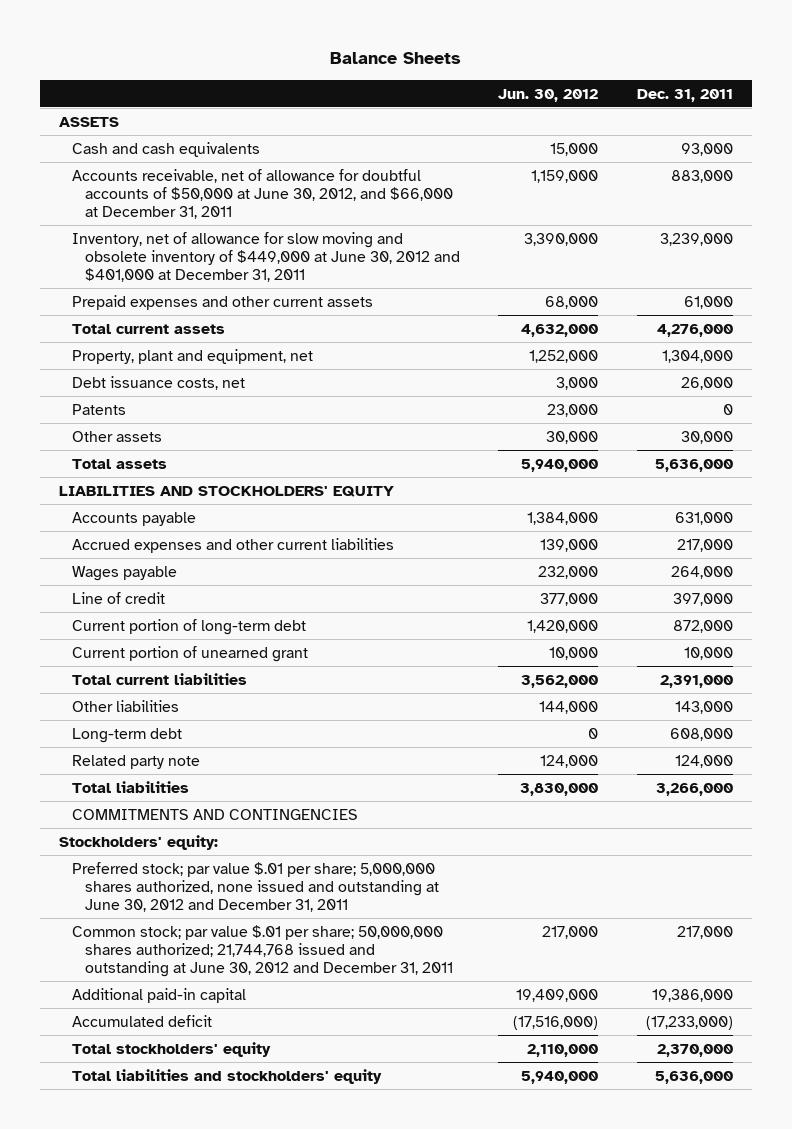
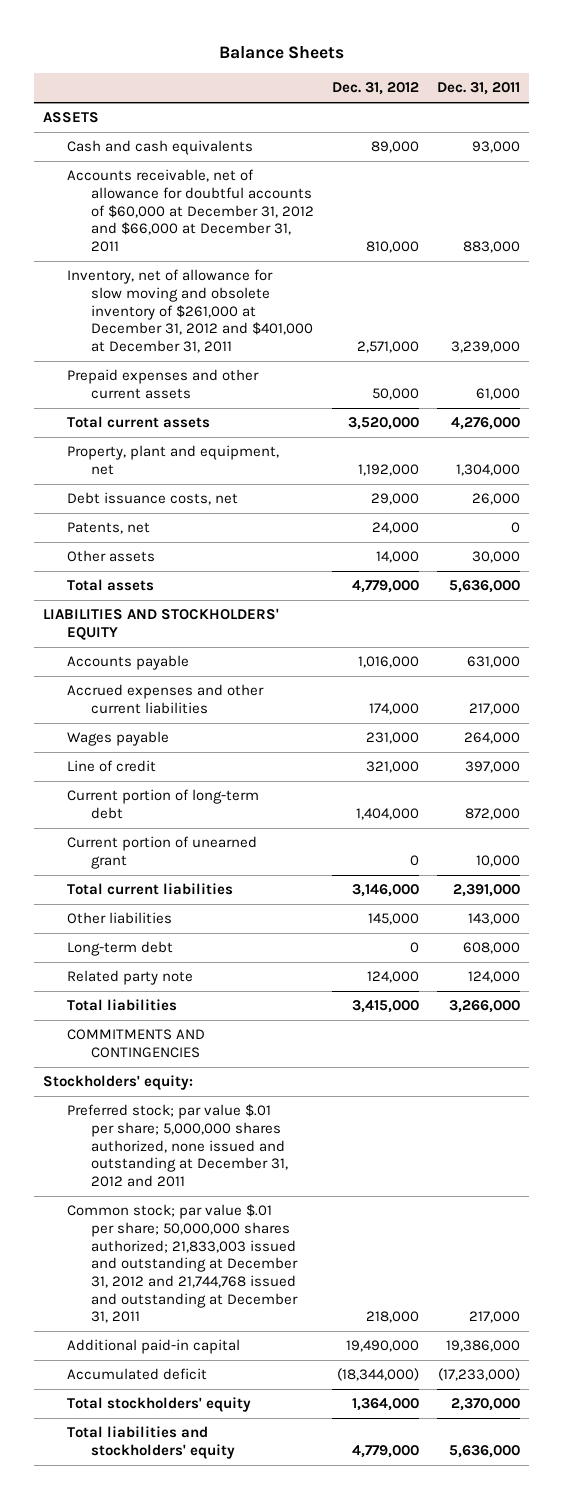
[498,88,599,102] Jun. 30, 2012 -> none
none -> [332,82,420,96] Dec. 31, 2012
[72,168,454,220] Accounts receivable, net of allowance for doubtful accounts of $50,000 at June 30, 2012, and $66,000 at December 31, 2011 -> [67,169,315,253] Accounts receivable, net of allowance for doubtful accounts of $60,000 at December 31, 2012 and $66,000 at December 31, 2011
[72,231,461,283] Inventory, net of allowance for slow moving and obsolete inventory of $449,000 at June 30, 2012 and $401,000 at December 31, 2011 -> [67,269,314,354] Inventory, net of allowance for slow moving and obsolete inventory of $261,000 at December 31, 2012 and $401,000 at December 31, 2011
[72,403,127,415] Patents -> [67,522,151,535] Patents, net
[72,861,440,913] Preferred stock; par value $.01 per share; 5,000,000 shares authorized, none issued and outstanding at June 30, 2012 and December 31, 2011 -> [67,1104,289,1188] Preferred stock; par value $.01 per share; 5,000,000 shares authorized, none issued and outstanding at December 31, 2012 and 2011
[72,924,454,978] Common stock; par value $.01 per share; 50,000,000 shares authorized; 21,744,768 issued and outstanding at June 30, 2012 and December 31, 2011 -> [67,1204,299,1324] Common stock; par value $.01 per share; 50,000,000 shares authorized; 21,833,003 issued and outstanding at December 31, 2012 and 21,744,768 issued and outstanding at December 31, 2011

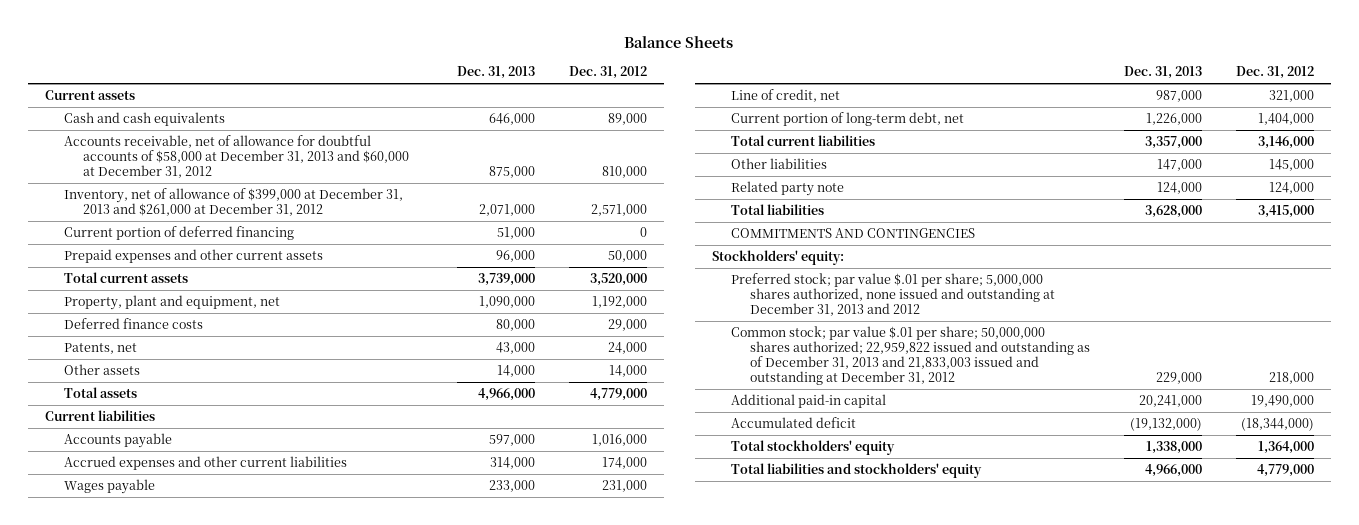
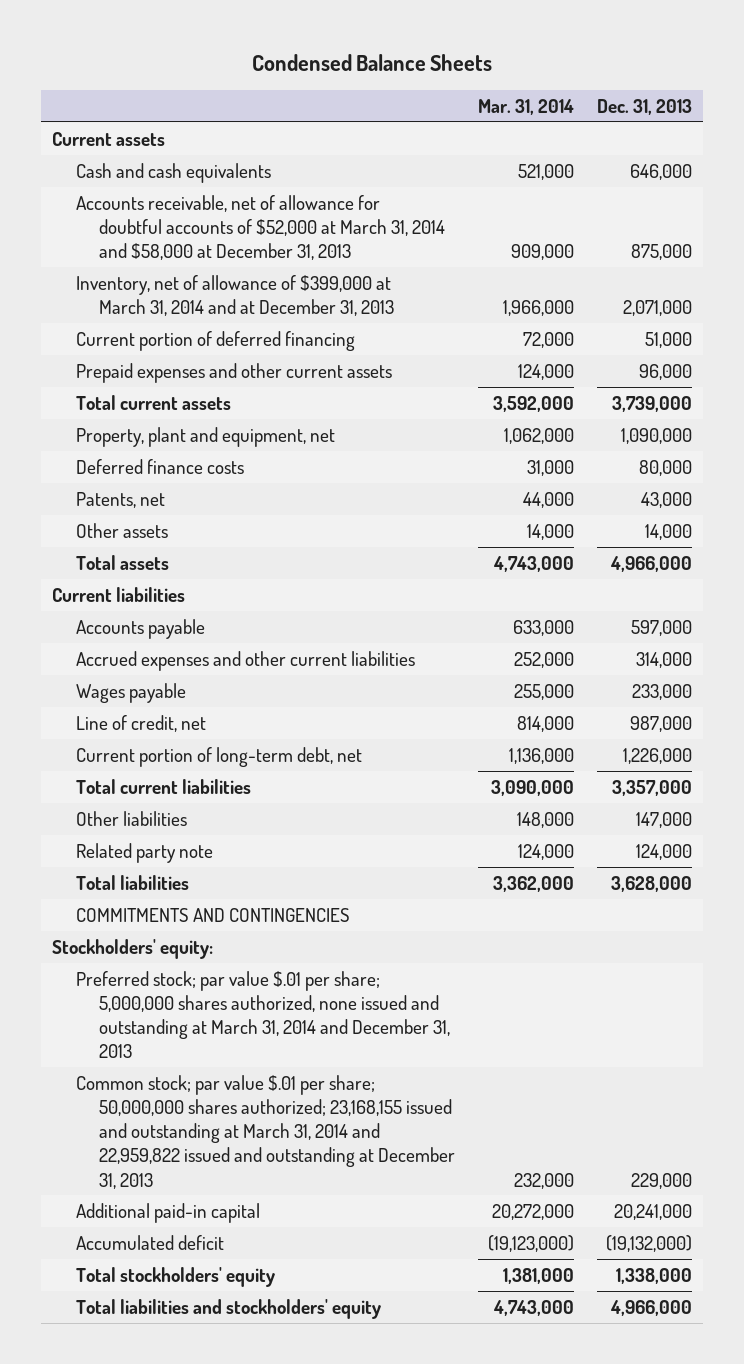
[624,35,734,48] Balance Sheets -> [252,53,493,71] Condensed Balance Sheets
[568,66,647,80] Dec. 31, 2012 -> none
none -> [477,98,574,115] Mar. 31, 2014
[64,135,410,179] Accounts receivable, net of allowance for doubtful accounts of $58,000 at December 31, 2013 and $60,000 at December 31, 2012 -> [75,194,446,261] Accounts receivable, net of allowance for doubtful accounts of $52,000 at March 31, 2014 and $58,000 at December 31, 2013
[64,188,404,217] Inventory, net of allowance of $399,000 at December 31, 2013 and $261,000 at December 31, 2012 -> [75,274,395,317] Inventory, net of allowance of $399,000 at March 31, 2014 and at December 31, 2013
[731,273,1056,317] Preferred stock; par value $.01 per share; 5,000,000 shares authorized, none issued and outstanding at December 31, 2013 and 2012 -> [75,970,451,1059] Preferred stock; par value $.01 per share; 5,000,000 shares authorized, none issued and outstanding at March 31, 2014 and December 31, 2013
[731,326,1091,386] Common stock; par value $.01 per share; 50,000,000 shares authorized; 22,959,822 issued and outstanding as of December 31, 2013 and 21,833,003 issued and outstanding at December 31, 2012 -> [75,1074,456,1189] Common stock; par value $.01 per share; 50,000,000 shares authorized; 23,168,155 issued and outstanding at March 31, 2014 and 22,959,822 issued and outstanding at December 31, 2013

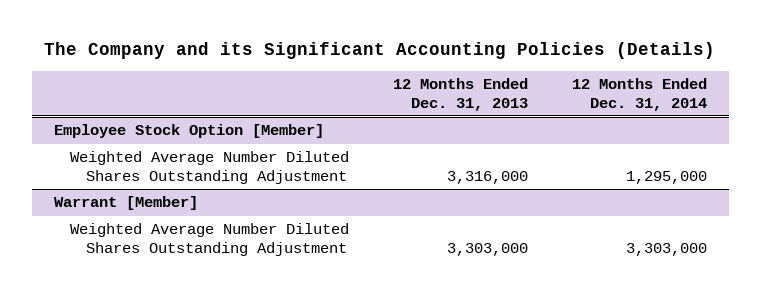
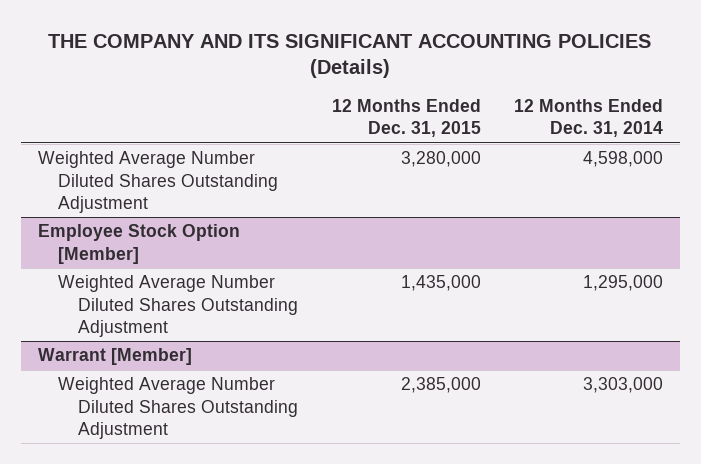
[44,42,716,60] The Company and its Significant Accounting Policies (Details) -> [48,33,652,79] THE COMPANY AND ITS SIGNIFICANT ACCOUNTING POLICIES (Details)
[392,78,528,111] 12 Months Ended Dec. 31, 2013 -> none
none -> [331,99,481,138] 12 Months Ended Dec. 31, 2015
none -> [37,151,278,213] Weighted Average Number Diluted Shares Outstanding Adjustment

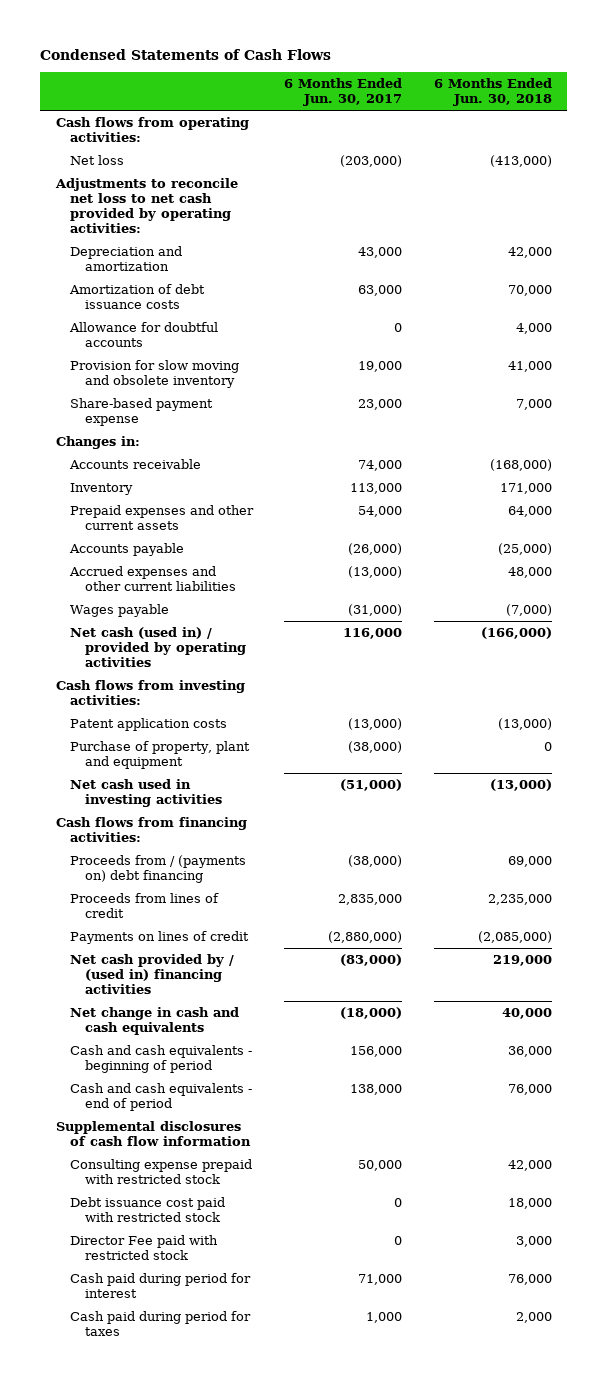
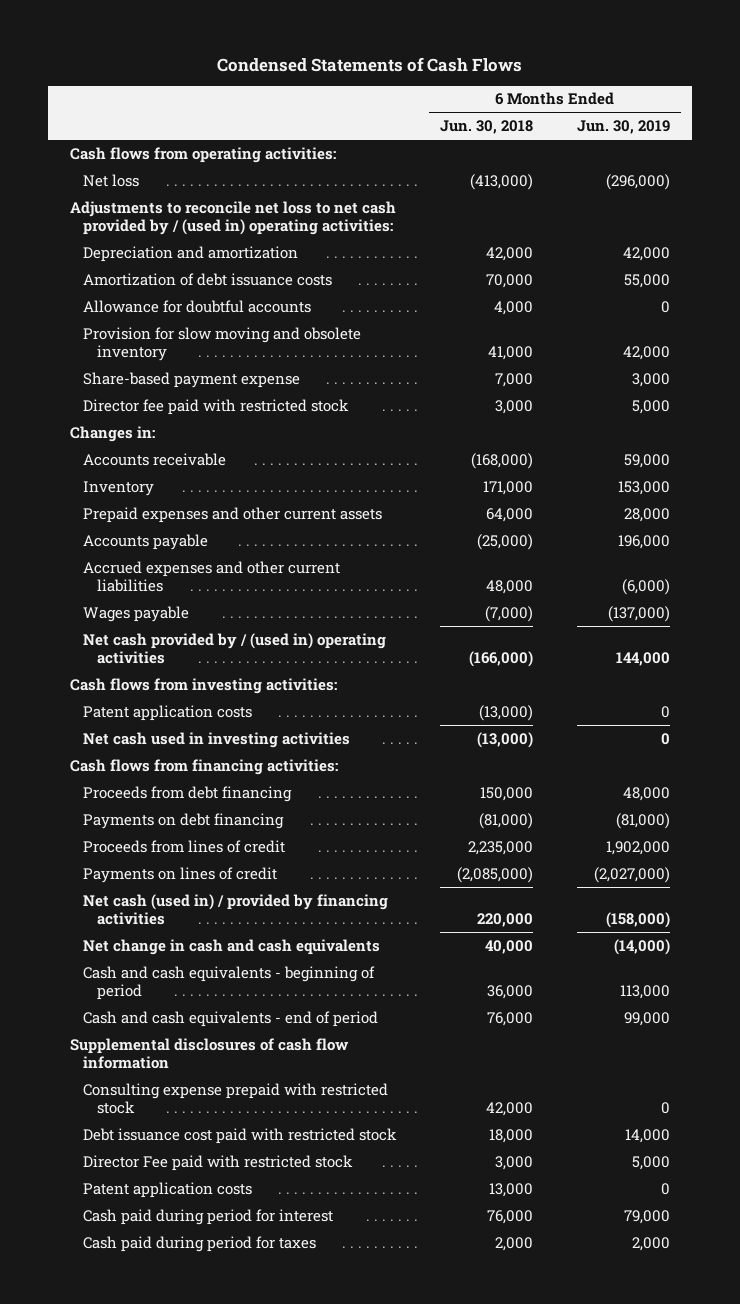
[284,77,403,106] 6 Months Ended Jun. 30, 2017 -> none
none -> [577,120,671,135] Jun. 30, 2019
[54,178,238,234] Adjustments to reconcile net loss to net cash provided by operating activities: -> [69,200,396,236] Adjustments to reconcile net loss to net cash provided by / (used in) operating activities:
none -> [83,398,350,415] Director fee paid with restricted stock
[70,627,246,668] Net cash (used in) / provided by operating activities -> [83,632,387,665] Net cash provided by / (used in) operating activities
[70,741,251,770] Purchase of property, plant and equipment -> none
[70,855,247,884] Proceeds from / (payments on) debt financing -> [83,785,293,802] Proceeds from debt financing
[507,856,552,868] 69,000 -> [480,786,534,801] 150,000
none -> [83,812,285,829] Payments on debt financing
[70,954,235,995] Net cash provided by / (used in) financing activities -> [83,893,389,926] Net cash (used in) / provided by financing activities
[492,955,552,967] 219,000 -> [477,913,534,928] 220,000
none -> [83,1181,253,1198] Patent application costs

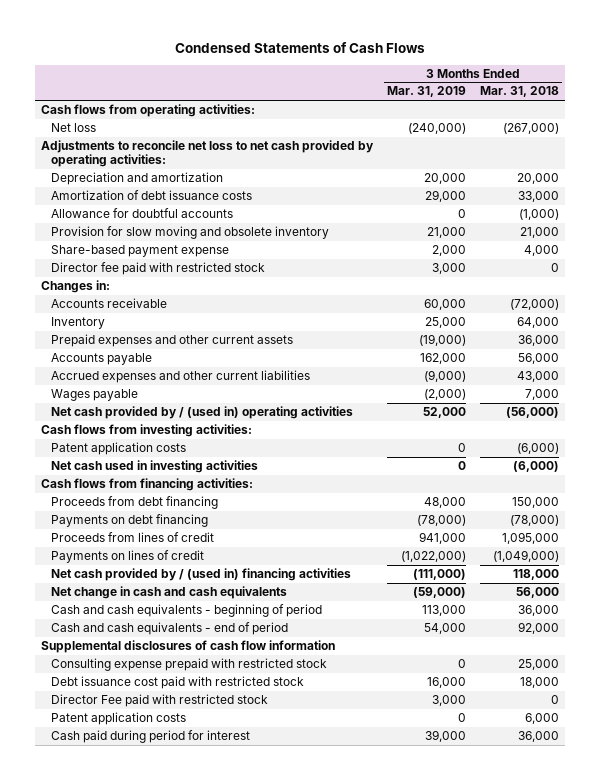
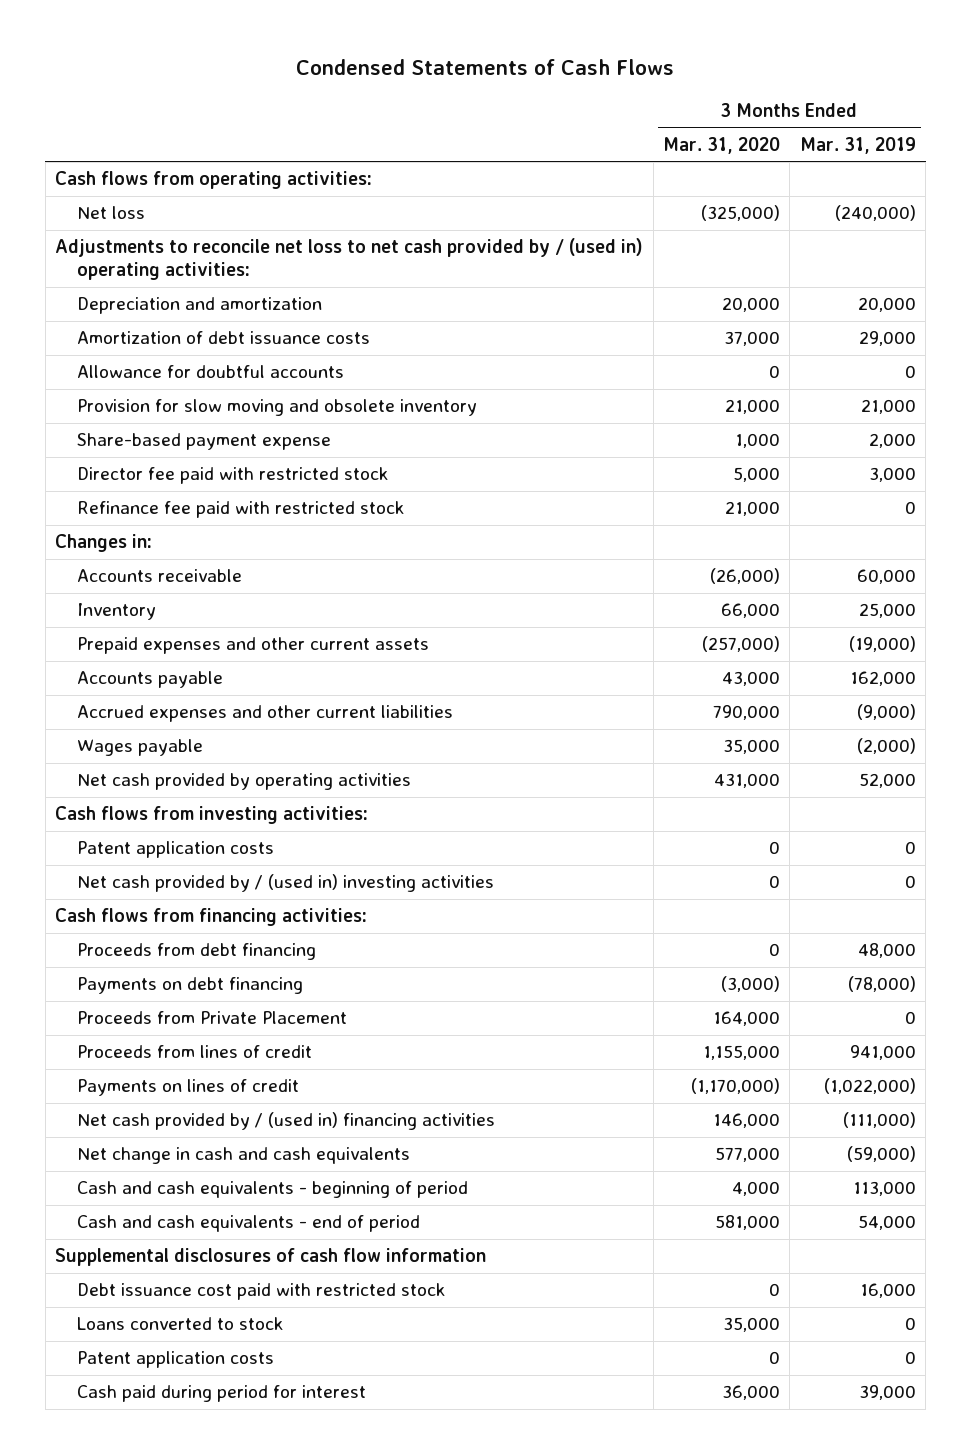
[479,86,559,98] Mar. 31, 2018 -> none
none -> [662,136,780,154] Mar. 31, 2020
[41,140,375,168] Adjustments to reconcile net loss to net cash provided by operating activities: -> [55,238,644,281] Adjustments to reconcile net loss to net cash provided by / (used in) operating activities:
none -> [76,501,405,519] Refinance fee paid with restricted stock
[51,406,354,420] Net cash provided by / (used in) operating activities -> [76,773,411,791] Net cash provided by operating activities
[51,460,259,474] Net cash used in investing activities -> [76,874,494,893] Net cash provided by / (used in) investing activities
none -> [76,1011,347,1025] Proceeds from Private Placement
[51,658,328,672] Consulting expense prepaid with restricted stock -> none
[51,694,269,708] Director Fee paid with restricted stock -> none
none -> [76,1317,284,1331] Loans converted to stock

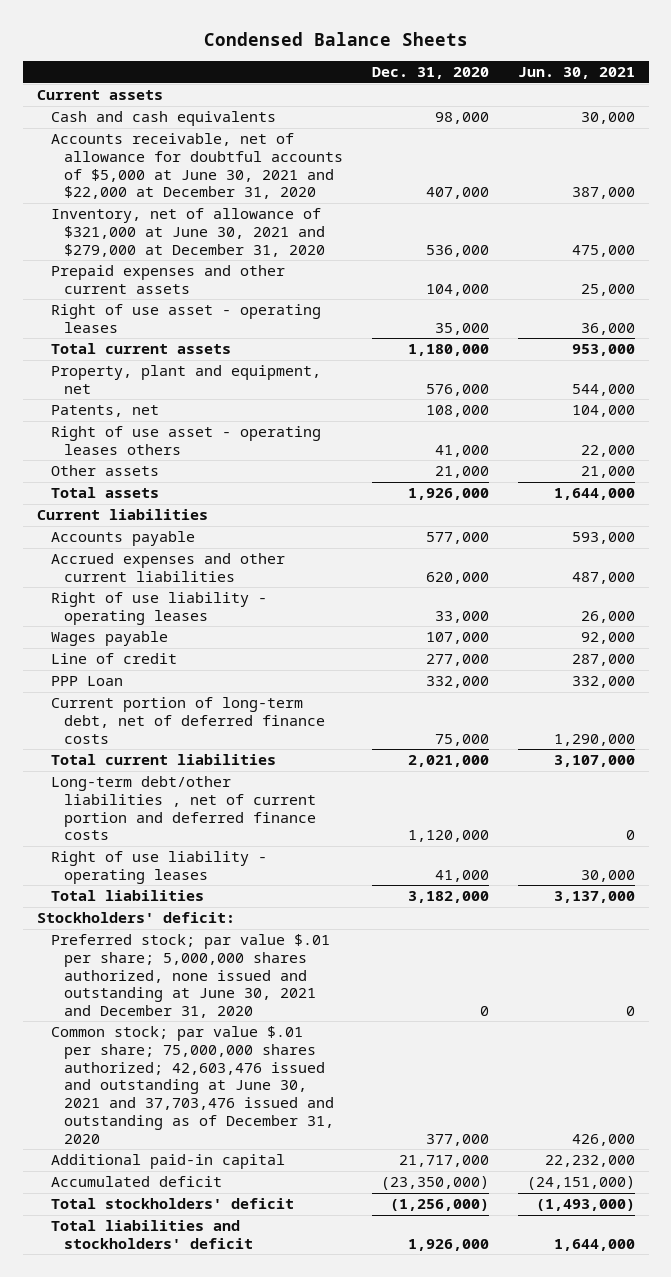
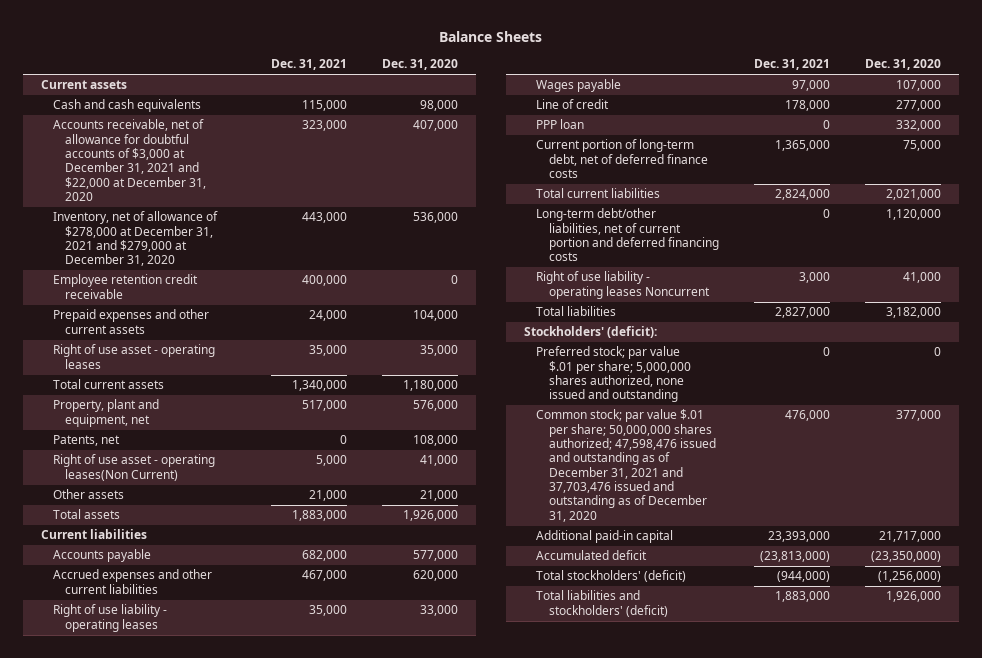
[203,32,468,47] Condensed Balance Sheets -> [438,30,542,42] Balance Sheets
[517,67,635,80] Jun. 30, 2021 -> none
none -> [270,59,347,71] Dec. 31, 2021
[50,133,344,200] Accounts receivable, net of allowance for doubtful accounts of $5,000 at June 30, 2021 and $22,000 at December 31, 2020 -> [53,119,207,202] Accounts receivable, net of allowance for doubtful accounts of $3,000 at December 31, 2021 and $22,000 at December 31, 2020
[50,208,326,257] Inventory, net of allowance of $321,000 at June 30, 2021 and $279,000 at December 31, 2020 -> [53,211,219,267] Inventory, net of allowance of $278,000 at December 31, 2021 and $279,000 at December 31, 2020
none -> [53,274,199,299] Employee retention credit receivable
[50,426,321,455] Right of use asset - operating leases others -> [53,454,216,481] Right of use asset - operating leases(Non Current)
[50,676,123,687] PPP Loan -> [536,119,585,130] PPP loan
[50,776,317,841] Long-term debt/other liabilities , net of current portion and deferred finance costs -> [536,208,719,262] Long-term debt/other liabilities, net of current portion and deferred financing costs
[50,851,267,884] Right of use liability - operating leases -> [536,271,710,299] Right of use liability - operating leases Noncurrent
[36,912,235,924] Stockholders' deficit: -> [523,326,657,339] Stockholders' (deficit):
[50,934,330,1019] Preferred stock; par value $.01 per share; 5,000,000 shares authorized, none issued and outstanding at June 30, 2021 and December 31, 2020 -> [536,346,691,403] Preferred stock; par value $.01 per share; 5,000,000 shares authorized, none issued and outstanding
[50,1026,335,1144] Common stock; par value $.01 per share; 75,000,000 shares authorized; 42,603,476 issued and outstanding at June 30, 2021 and 37,703,476 issued and outstanding as of December 31, 2020 -> [536,409,716,522] Common stock; par value $.01 per share; 50,000,000 shares authorized; 47,598,476 issued and outstanding as of December 31, 2021 and 37,703,476 issued and outstanding as of December 31, 2020
[50,1198,294,1210] Total stockholders' deficit -> [536,570,687,583] Total stockholders' (deficit)
[50,1220,254,1249] Total liabilities and stockholders' deficit -> [536,590,668,617] Total liabilities and stockholders' (deficit)

